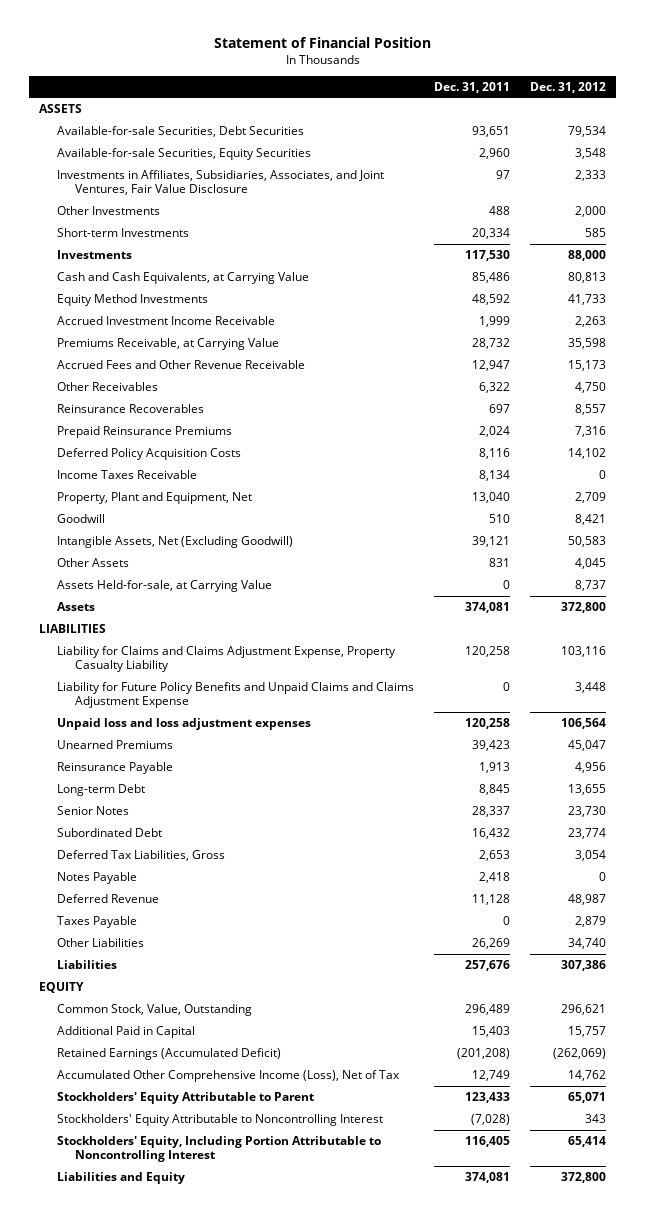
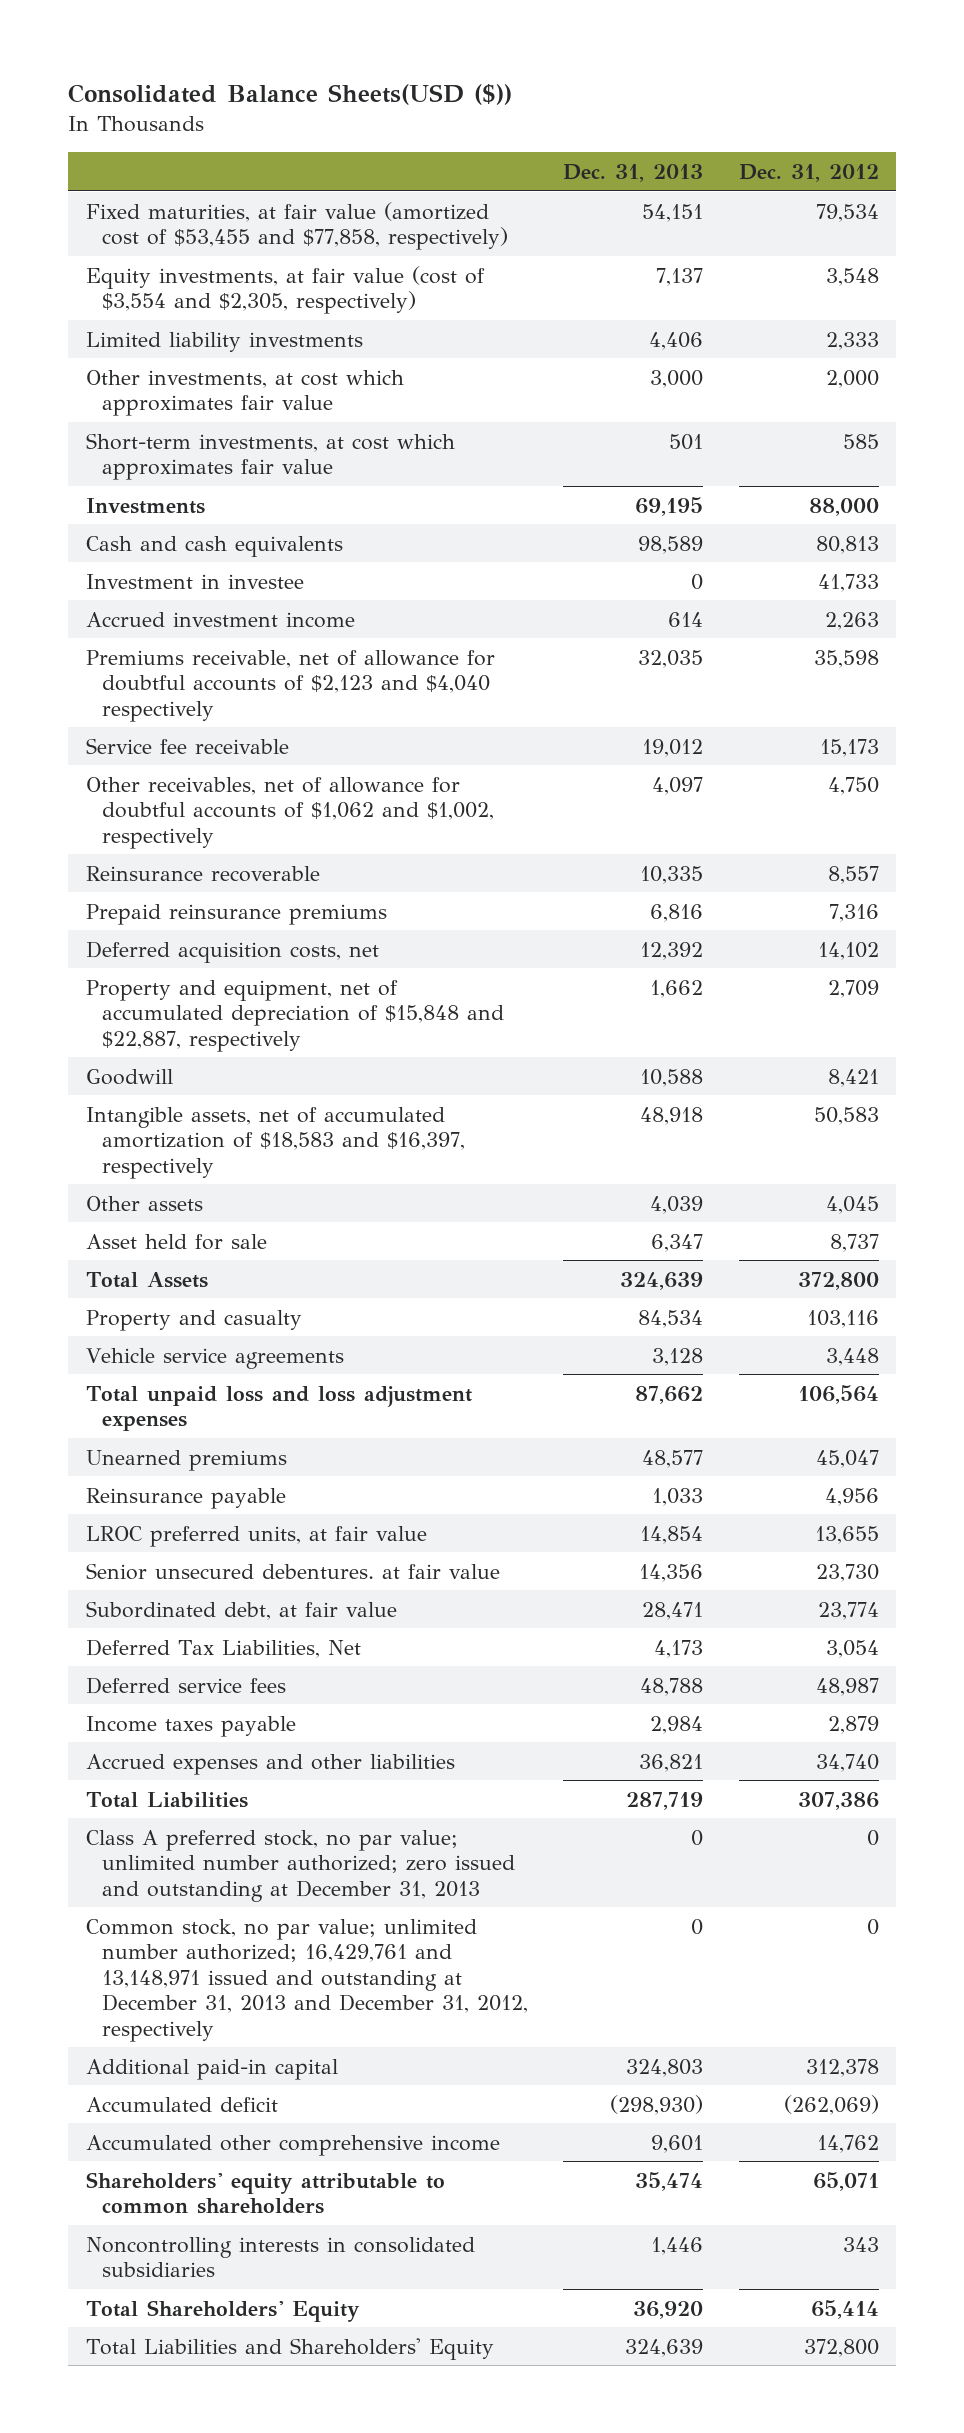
[213,36,431,48] Statement of Financial Position -> [68,83,513,105] Consolidated Balance Sheets(USD ($))
[433,81,510,93] Dec. 31, 2011 -> none
none -> [563,163,704,182] Dec. 31, 2013
[39,104,83,114] ASSETS -> none
[57,126,305,138] Available-for-sale Securities, Debt Securities -> [85,201,509,251] Fixed maturities, at fair value (amortized cost of $53,455 and $77,858, respectively)
[57,148,312,161] Available-for-sale Securities, Equity Securities -> [85,265,485,315] Equity investments, at fair value (cost of $3,554 and $2,305, respectively)
[57,170,385,196] Investments in Affiliates, Subsidiaries, Associates, and Joint Ventures, Fair Value Disclosure -> [85,331,363,352] Limited liability investments
[57,206,161,216] Other Investments -> [85,369,404,417] Other investments, at cost which approximates fair value
[57,228,190,238] Short-term Investments -> [85,432,455,481] Short-term investments, at cost which approximates fair value
[57,470,198,480] Income Taxes Receivable -> none
[57,272,310,285] Cash and Cash Equivalents, at Carrying Value -> [85,535,343,557] Cash and cash equivalents
[57,294,209,307] Equity Method Investments -> [85,573,304,589] Investment in investee
[57,316,276,326] Accrued Investment Income Receivable -> [85,611,355,628] Accrued investment income
[57,338,280,351] Premiums Receivable, at Carrying Value -> [85,649,495,722] Premiums receivable, net of allowance for doubtful accounts of $2,123 and $4,040 respectively
[57,360,306,370] Accrued Fees and Other Revenue Receivable -> [85,737,289,754] Service fee receivable
[57,382,159,392] Other Receivables -> [85,776,495,849] Other receivables, net of allowance for doubtful accounts of $1,062 and $1,002, respectively
[57,404,205,414] Reinsurance Recoverables -> [85,865,320,882] Reinsurance recoverable
[57,426,233,439] Prepaid Reinsurance Premiums -> [85,903,387,925] Prepaid reinsurance premiums
[57,448,242,461] Deferred Policy Acquisition Costs -> [85,940,379,963] Deferred acquisition costs, net
[57,492,253,505] Property, Plant and Equipment, Net -> [85,979,505,1052] Property and equipment, net of accumulated depreciation of $15,848 and $22,887, respectively
[39,624,107,634] LIABILITIES -> none
[57,872,138,885] Notes Payable -> none
[39,982,85,994] EQUITY -> none
[57,1004,253,1017] Common Stock, Value, Outstanding -> none
[57,536,294,549] Intangible Assets, Net (Excluding Goodwill) -> [85,1106,466,1179] Intangible assets, net of accumulated amortization of $18,583 and $16,397, respectively
[57,558,130,568] Other Assets -> [85,1195,203,1211] Other assets
[57,580,273,593] Assets Held-for-sale, at Carrying Value -> [85,1233,267,1250] Asset held for sale
[57,602,96,612] Assets -> [85,1271,208,1288] Total Assets
[57,646,397,673] Liability for Claims and Claims Adjustment Expense, Property Casualty Liability -> [85,1309,302,1331] Property and casualty
[57,682,415,709] Liability for Future Policy Benefits and Unpaid Claims and Claims Adjustment Expense -> [85,1347,344,1369] Vehicle service agreements
[57,718,312,731] Unpaid loss and loss adjustment expenses -> [85,1385,472,1432] Total unpaid loss and loss adjustment expenses
[57,740,174,750] Unearned Premiums -> [85,1449,287,1471] Unearned premiums
[57,762,174,775] Reinsurance Payable -> [85,1487,286,1509] Reinsurance payable
[57,784,146,797] Long-term Debt -> [85,1525,427,1547] LROC preferred units, at fair value
[57,806,130,816] Senior Notes -> [85,1562,500,1580] Senior unsecured debentures. at fair value
[57,828,163,838] Subordinated Debt -> [85,1600,397,1620] Subordinated debt, at fair value
[57,850,226,862] Deferred Tax Liabilities, Gross -> [85,1638,361,1658] Deferred Tax Liabilities, Net
[57,894,160,904] Deferred Revenue -> [85,1676,286,1694] Deferred service fees
[57,916,138,929] Taxes Payable -> [85,1715,296,1737] Income taxes payable
[57,938,145,948] Other Liabilities -> [85,1753,455,1775] Accrued expenses and other liabilities
[57,960,118,970] Liabilities -> [85,1791,248,1808] Total Liabilities
none -> [85,1829,516,1902] Class A preferred stock, no par value; unlimited number authorized; zero issued and outstanding at December 31, 2013
none -> [85,1918,529,2042] Common stock, no par value; unlimited number authorized; 16,429,761 and 13,148,971 issued and outstanding at December 31, 2013 and December 31, 2012, respectively
[57,1026,196,1039] Additional Paid in Capital -> [85,2058,338,2080] Additional paid-in capital
[567,1026,606,1038] 15,757 -> [805,2058,879,2077] 312,378
[57,1048,282,1061] Retained Earnings (Accumulated Deficit) -> [85,2096,278,2112] Accumulated deficit
[57,1070,401,1083] Accumulated Other Comprehensive Income (Loss), Net of Tax -> [85,2134,500,2156] Accumulated other comprehensive income
[57,1092,315,1105] Stockholders' Equity Attributable to Parent -> [85,2171,445,2215] Shareholders' equity attributable to common shareholders
[57,1114,384,1127] Stockholders' Equity Attributable to Noncontrolling Interest -> [85,2236,475,2278] Noncontrolling interests in consolidated subsidiaries
[57,1136,382,1163] Stockholders' Equity, Including Portion Attributable to Noncontrolling Interest -> [85,2299,360,2322] Total Shareholders' Equity
[57,1172,186,1185] Liabilities and Equity -> [85,2337,494,2360] Total Liabilities and Shareholders' Equity

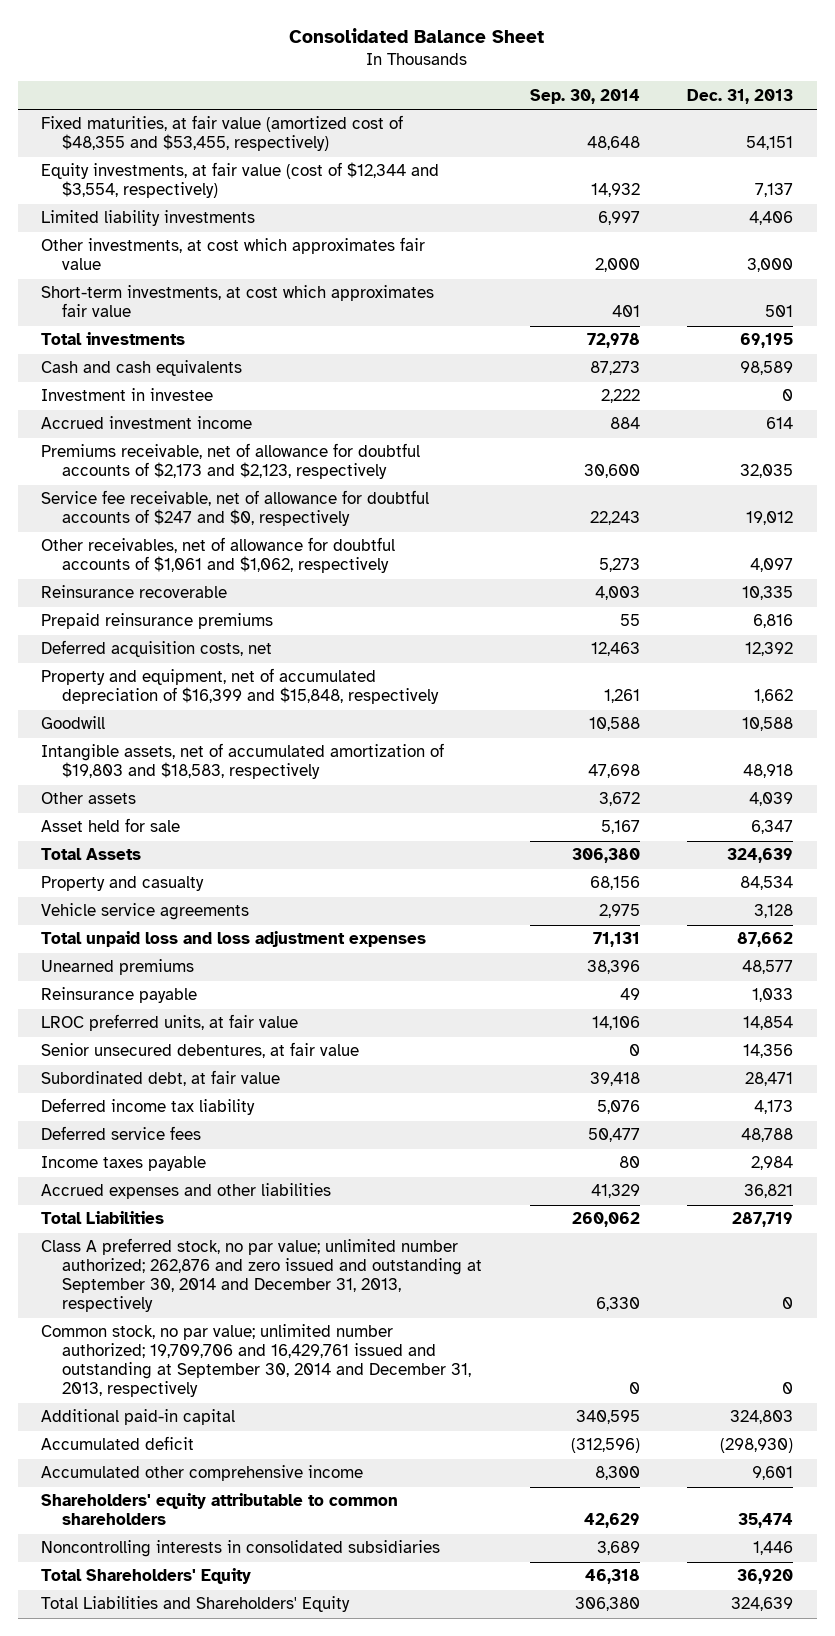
[68,83,513,105] Consolidated Balance Sheets(USD ($)) -> [289,27,545,43] Consolidated Balance Sheet
[738,163,879,182] Dec. 31, 2012 -> none
none -> [529,88,640,104] Sep. 30, 2014
[85,201,509,251] Fixed maturities, at fair value (amortized cost of $53,455 and $77,858, respectively) -> [41,115,404,152] Fixed maturities, at fair value (amortized cost of $48,355 and $53,455, respectively)
[85,265,485,315] Equity investments, at fair value (cost of $3,554 and $2,305, respectively) -> [41,162,440,199] Equity investments, at fair value (cost of $12,344 and $3,554, respectively)
[85,497,205,514] Investments -> [41,332,186,346] Total investments
[85,649,495,722] Premiums receivable, net of allowance for doubtful accounts of $2,123 and $4,040 respectively -> [41,443,421,480] Premiums receivable, net of allowance for doubtful accounts of $2,173 and $2,123, respectively
[85,737,289,754] Service fee receivable -> [41,490,430,527] Service fee receivable, net of allowance for doubtful accounts of $247 and $0, respectively
[85,776,495,849] Other receivables, net of allowance for doubtful accounts of $1,062 and $1,002, respectively -> [41,537,396,574] Other receivables, net of allowance for doubtful accounts of $1,061 and $1,062, respectively
[85,979,505,1052] Property and equipment, net of accumulated depreciation of $15,848 and $22,887, respectively -> [41,668,439,705] Property and equipment, net of accumulated depreciation of $16,399 and $15,848, respectively
[85,1106,466,1179] Intangible assets, net of accumulated amortization of $18,583 and $16,397, respectively -> [41,743,445,780] Intangible assets, net of accumulated amortization of $19,803 and $18,583, respectively
[85,1562,500,1580] Senior unsecured debentures. at fair value -> [41,1042,360,1059] Senior unsecured debentures, at fair value
[85,1638,361,1658] Deferred Tax Liabilities, Net -> [41,1098,256,1116] Deferred income tax liability
[85,1829,516,1902] Class A preferred stock, no par value; unlimited number authorized; zero issued and outstanding at December 31, 2013 -> [41,1238,482,1313] Class A preferred stock, no par value; unlimited number authorized; 262,876 and zero issued and outstanding at September 30, 2014 and December 31, 2013, respectively
[85,1918,529,2042] Common stock, no par value; unlimited number authorized; 16,429,761 and 13,148,971 issued and outstanding at December 31, 2013 and December 31, 2012, respectively -> [41,1324,471,1398] Common stock, no par value; unlimited number authorized; 19,709,706 and 16,429,761 issued and outstanding at September 30, 2014 and December 31, 2013, respectively

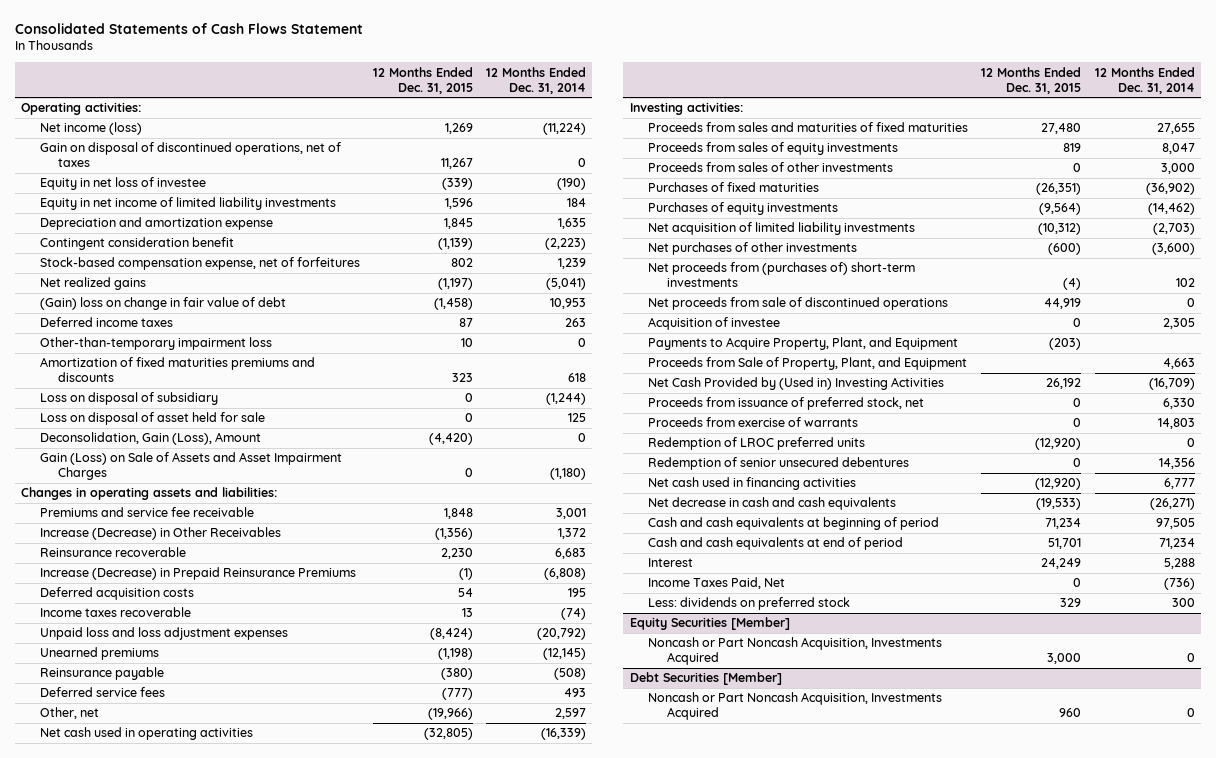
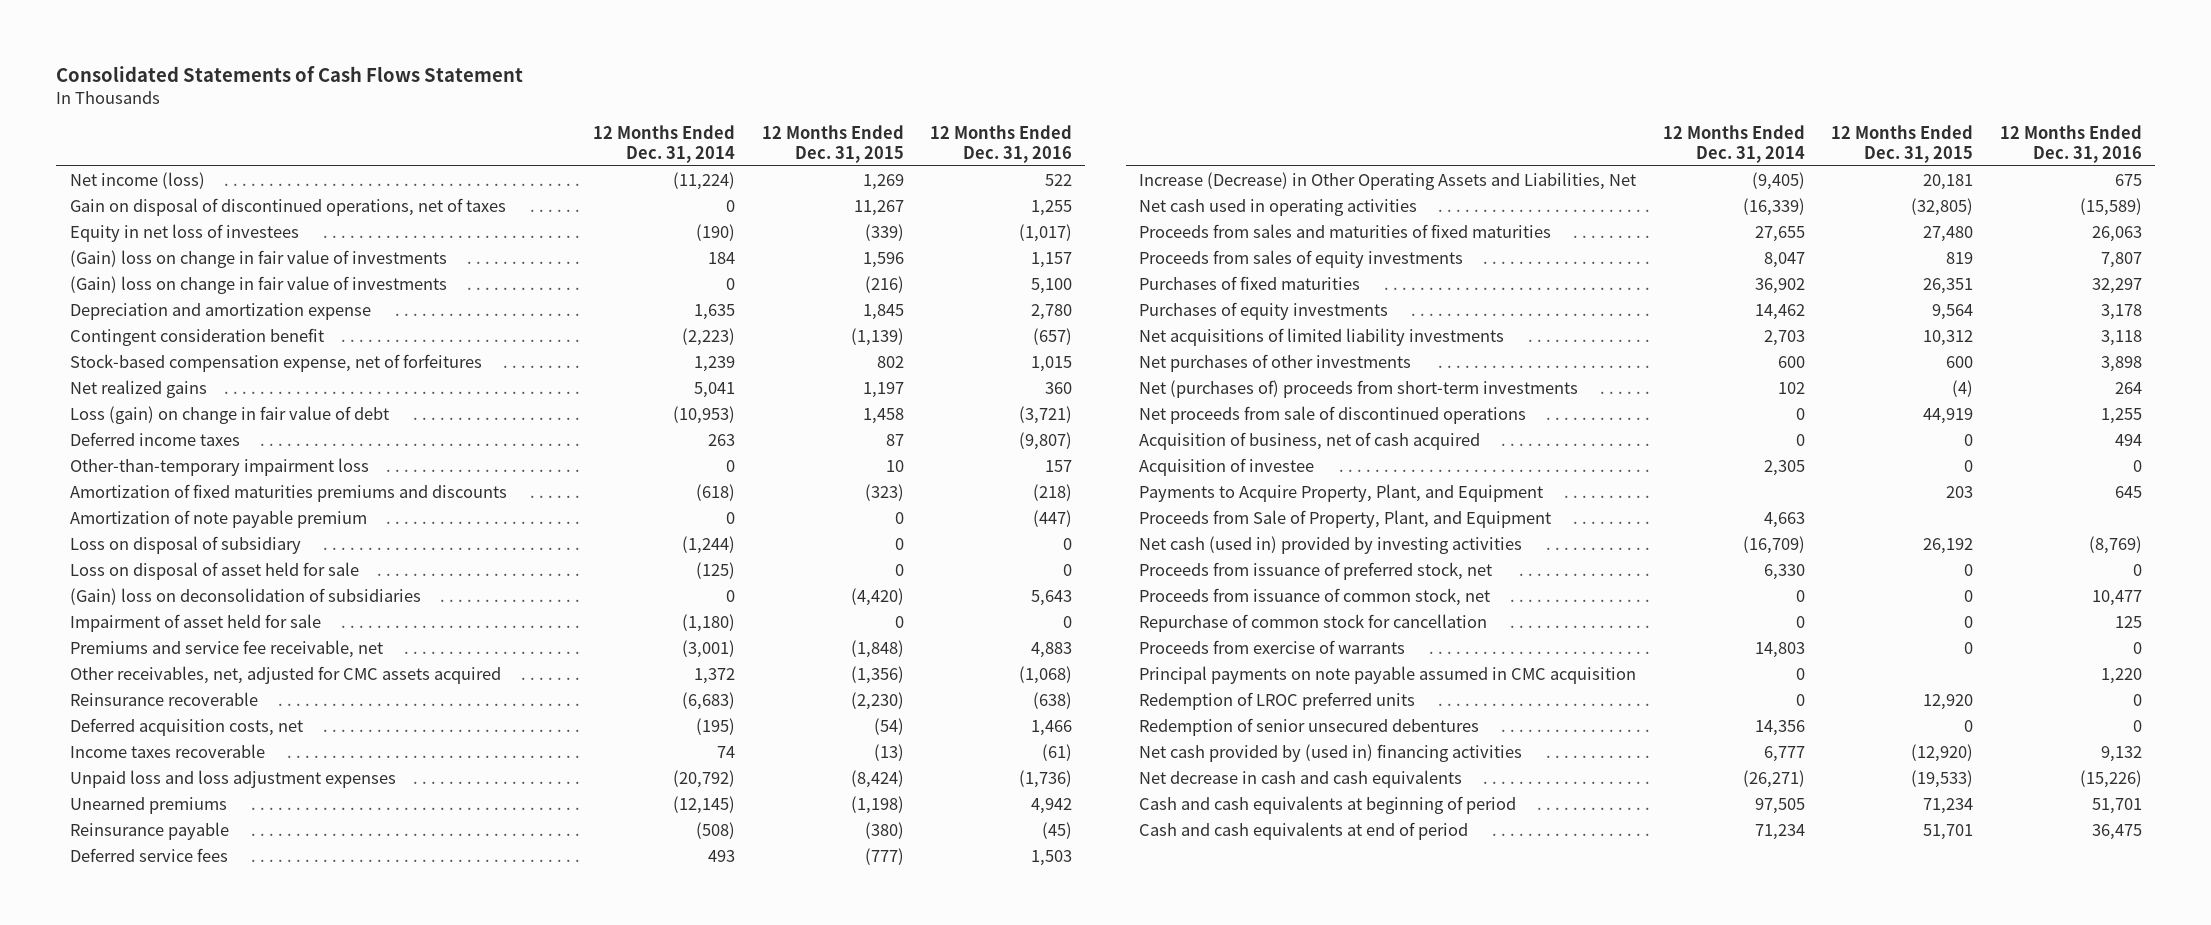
none -> [930,124,1073,163] 12 Months Ended Dec. 31, 2016
[21,102,142,116] Operating activities: -> none
[39,177,206,191] Equity in net loss of investee -> [69,223,299,242] Equity in net loss of investees
[39,197,336,211] Equity in net income of limited liability investments -> [69,249,447,268] (Gain) loss on change in fair value of investments
none -> [69,275,447,294] (Gain) loss on change in fair value of investments
[437,278,473,291] (1,197) -> [862,381,904,398] 1,197
[545,278,586,291] (5,041) -> [694,381,736,398] 5,041
[39,297,286,311] (Gain) loss on change in fair value of debt -> [69,405,389,424] Loss (gain) on change in fair value of debt
[433,298,473,311] (1,458) -> [862,407,904,424] 1,458
[549,298,586,310] 10,953 -> [673,405,736,424] (10,953)
[451,373,473,383] 323 -> [864,483,904,501] (323)
[567,373,586,383] 618 -> [696,483,736,501] (618)
none -> [69,509,367,528] Amortization of note payable premium
[21,487,278,501] Changes in operating assets and liabilities: -> none
[39,567,356,581] Increase (Decrease) in Prepaid Reinsurance Premiums -> none
[567,413,586,423] 125 -> [696,561,736,579] (125)
[39,432,261,446] Deconsolidation, Gain (Loss), Amount -> [69,587,421,605] (Gain) loss on deconsolidation of subsidiaries
[39,452,342,481] Gain (Loss) on Sale of Assets and Asset Impairment Charges -> [69,613,321,632] Impairment of asset held for sale
[39,507,254,518] Premiums and service fee receivable -> [69,639,383,658] Premiums and service fee receivable, net
[443,508,473,520] 1,848 -> [850,639,904,658] (1,848)
[555,508,586,520] 3,001 -> [682,639,736,658] (3,001)
[39,527,281,541] Increase (Decrease) in Other Receivables -> [69,665,501,684] Other receivables, net, adjusted for CMC assets acquired
[440,548,473,560] 2,230 -> [850,691,904,710] (2,230)
[554,548,586,560] 6,683 -> [682,691,736,710] (6,683)
[39,587,194,601] Deferred acquisition costs -> [69,717,303,736] Deferred acquisition costs, net
[457,588,473,598] 54 -> [873,717,904,735] (54)
[567,588,586,598] 195 -> [696,717,736,735] (195)
[461,608,473,618] 13 -> [873,743,904,761] (13)
[560,608,586,621] (74) -> [717,745,736,758] 74
[39,707,99,720] Other, net -> [1139,171,1637,190] Increase (Decrease) in Other Operating Assets and Liabilities, Net
[427,708,473,721] (19,966) -> [1923,173,1974,190] 20,181
[554,708,586,720] 2,597 -> [1751,171,1805,190] (9,405)
[629,102,743,116] Investing activities: -> none
[648,162,894,173] Proceeds from sales of other investments -> none
[1036,183,1082,196] (26,351) -> [1923,277,1974,294] 26,351
[1145,183,1195,196] (36,902) -> [1754,277,1805,294] 36,902
[1039,203,1082,216] (9,564) -> [1932,303,1974,320] 9,564
[1147,203,1195,216] (14,462) -> [1754,303,1805,320] 14,462
[648,222,916,236] Net acquisition of limited liability investments -> [1139,327,1505,346] Net acquisitions of limited liability investments
[1038,223,1082,236] (10,312) -> [1923,329,1974,346] 10,312
[1152,223,1195,236] (2,703) -> [1763,329,1805,346] 2,703
[1048,243,1082,256] (600) -> [1946,355,1974,368] 600
[1151,243,1195,256] (3,600) -> [1777,355,1805,368] 600
[648,262,916,288] Net proceeds from (purchases of) short-term investments -> [1139,379,1579,398] Net (purchases of) proceeds from short-term investments
none -> [1139,431,1481,450] Acquisition of business, net of cash acquired
[1049,338,1082,351] (203) -> [1946,485,1974,498] 203
[648,377,945,391] Net Cash Provided by (Used in) Investing Activities -> [1139,535,1523,554] Net cash (used in) provided by investing activities
none -> [1139,587,1491,606] Proceeds from issuance of common stock, net
none -> [1139,613,1488,632] Repurchase of common stock for cancellation
none -> [1139,665,1637,684] Principal payments on note payable assumed in CMC acquisition
[1035,438,1082,451] (12,920) -> [1923,693,1974,710] 12,920
[648,477,857,491] Net cash used in financing activities -> [1139,743,1523,762] Net cash provided by (used in) financing activities
[648,558,694,568] Interest -> none
[648,577,786,590] Income Taxes Paid, Net -> none
[648,597,851,611] Less: dividends on preferred stock -> none
[629,617,790,631] Equity Securities [Member] -> none
[648,637,943,666] Noncash or Part Noncash Acquisition, Investments Acquired -> none
[629,672,782,686] Debt Securities [Member] -> none
[648,692,943,721] Noncash or Part Noncash Acquisition, Investments Acquired -> none

